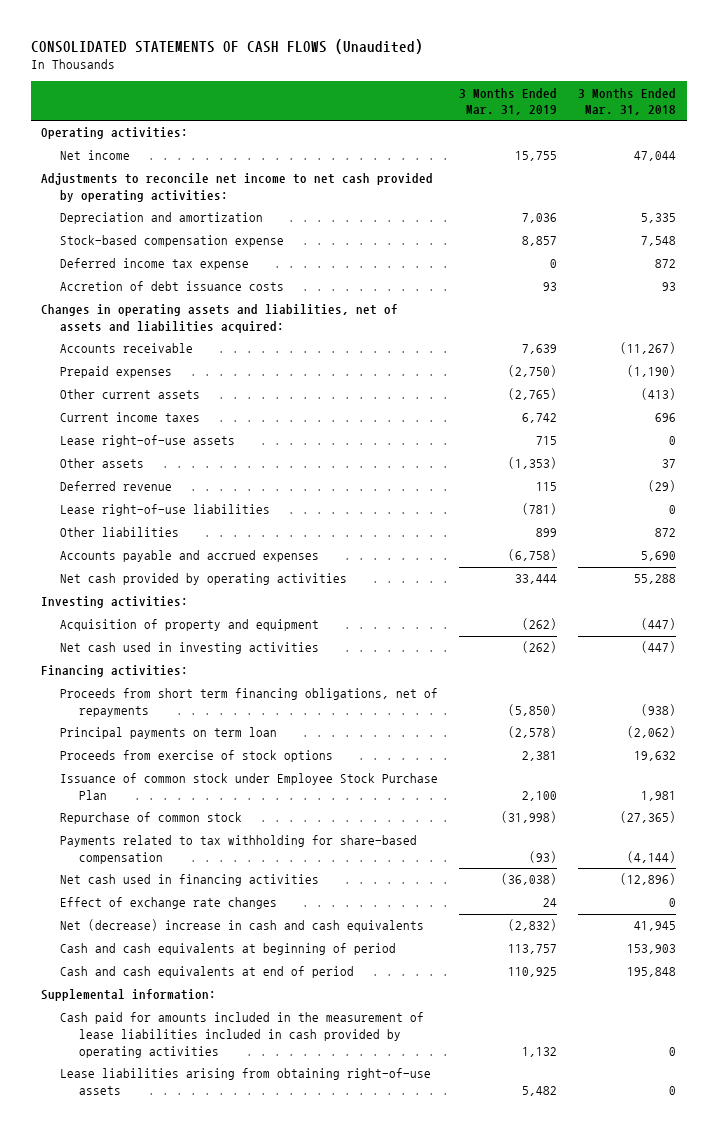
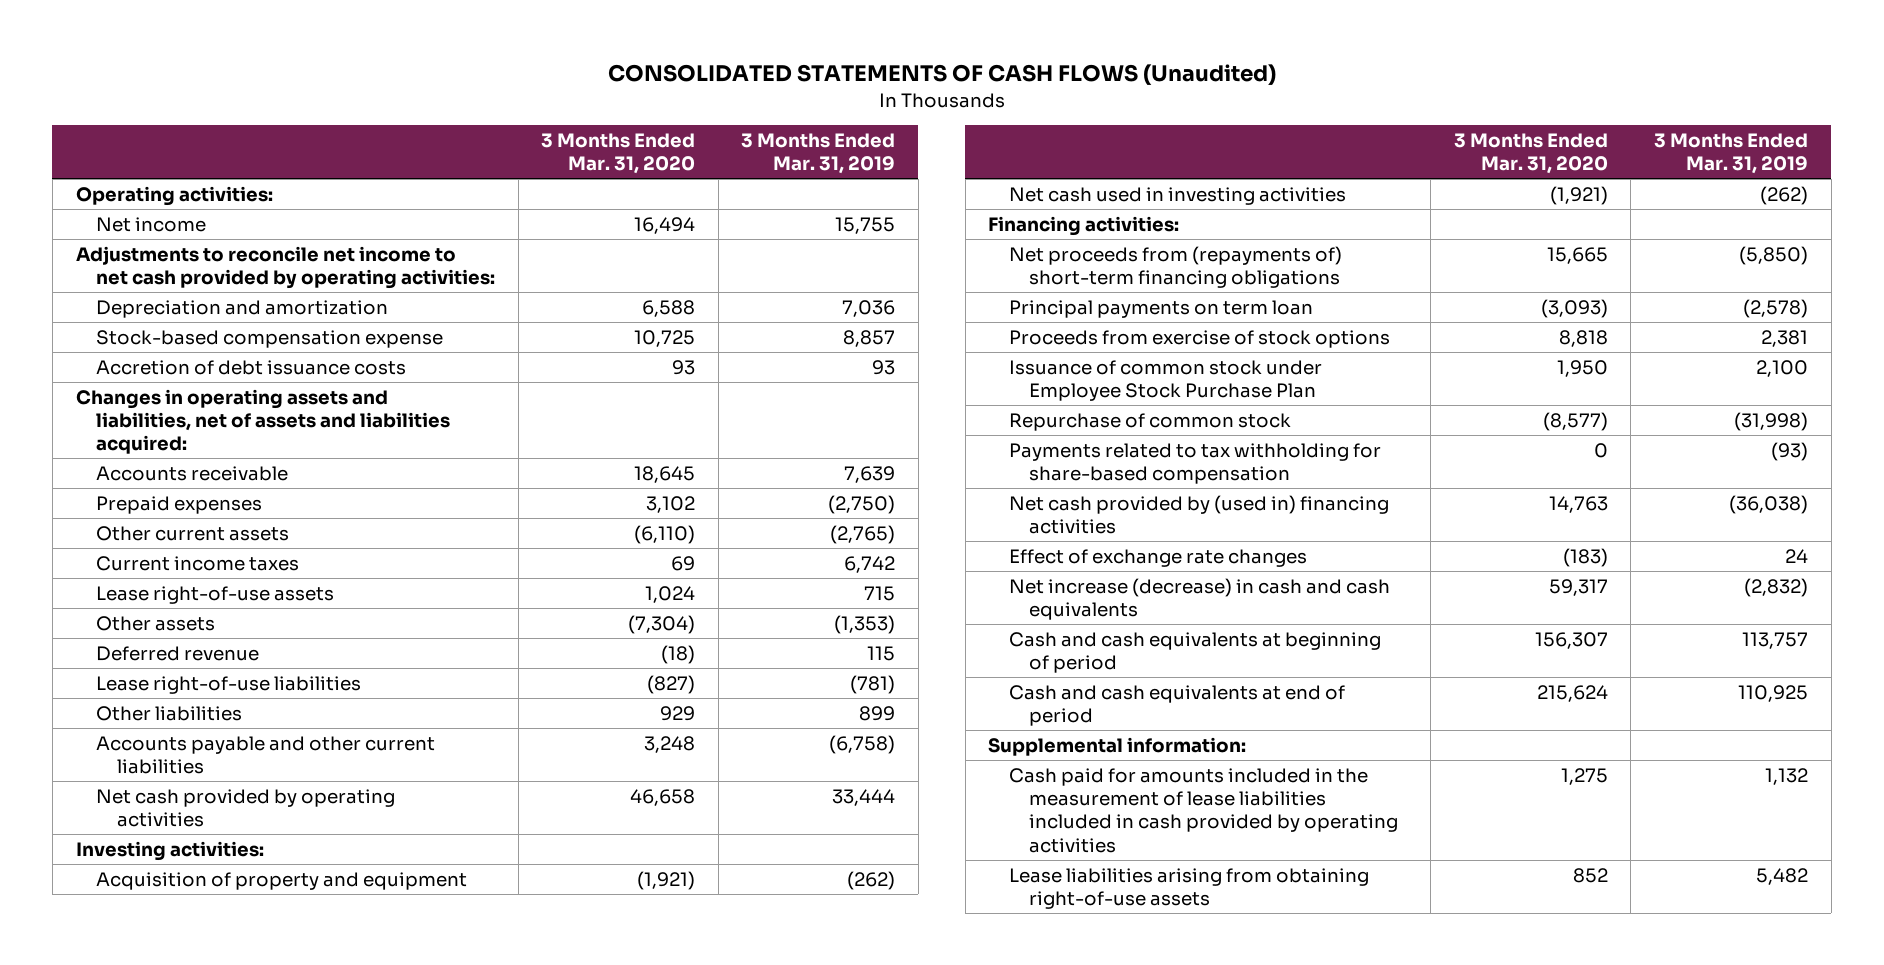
[578,87,677,116] 3 Months Ended Mar. 31, 2018 -> none
none -> [541,132,696,175] 3 Months Ended Mar. 31, 2020
[59,258,249,271] Deferred income tax expense -> none
[59,550,319,563] Accounts payable and accrued expenses -> [96,735,436,774] Accounts payable and other current liabilities
[59,688,438,718] Proceeds from short term financing obligations, net of repayments -> [1008,245,1342,288] Net proceeds from (repayments of) short-term financing obligations
[59,874,319,887] Net cash used in financing activities -> [1008,494,1389,534] Net cash provided by (used in) financing activities
[59,919,424,933] Net (decrease) increase in cash and cash equivalents -> [1008,577,1390,620] Net increase (decrease) in cash and cash equivalents

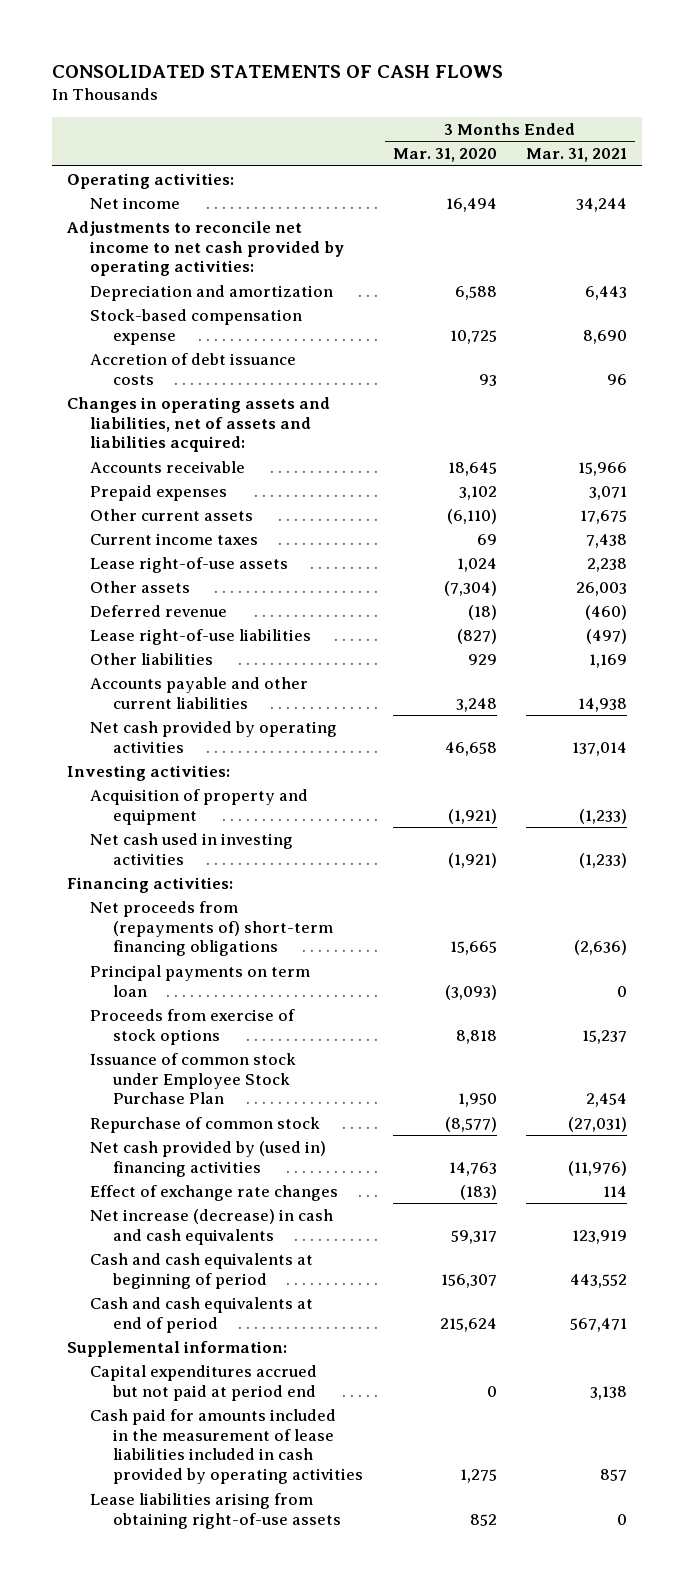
[607,64,1276,86] CONSOLIDATED STATEMENTS OF CASH FLOWS (Unaudited) -> [52,64,504,78] CONSOLIDATED STATEMENTS OF CASH FLOWS
[741,132,896,175] 3 Months Ended Mar. 31, 2019 -> none
none -> [526,148,628,163] Mar. 31, 2021
[1008,442,1381,484] Payments related to tax withholding for share-based compensation -> none
none -> [89,1364,317,1401] Capital expenditures accrued but not paid at period end

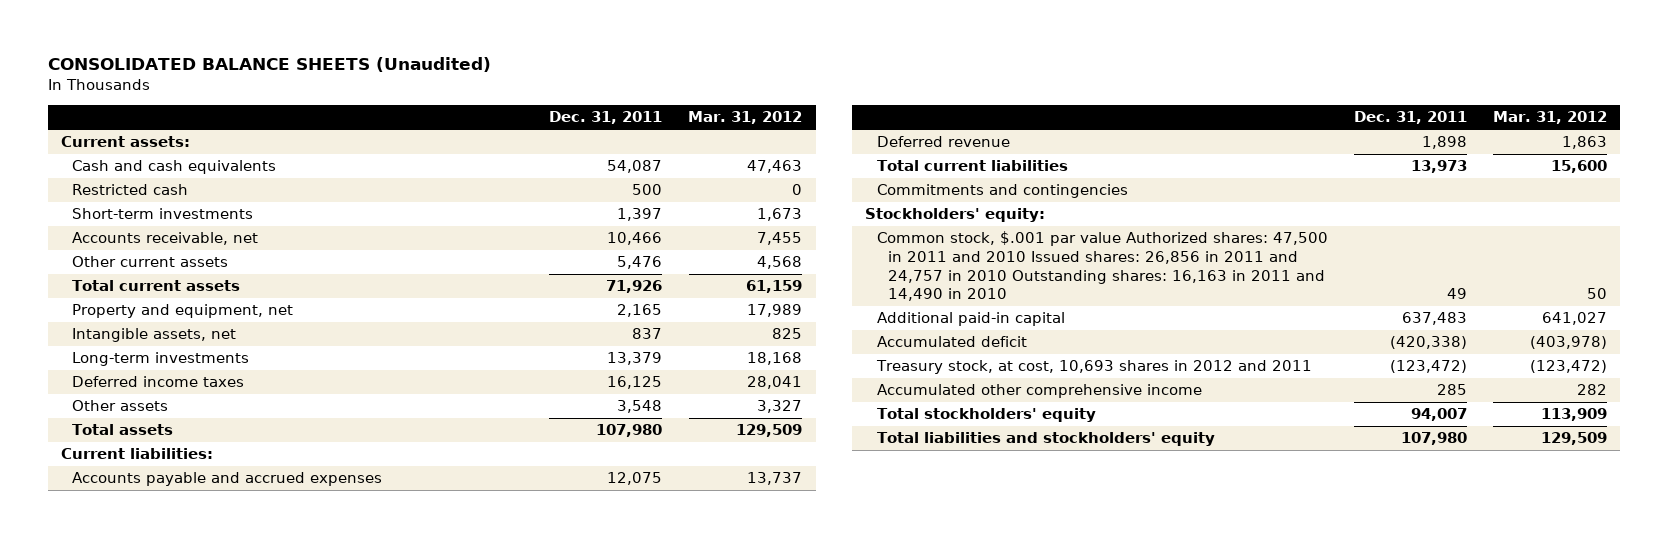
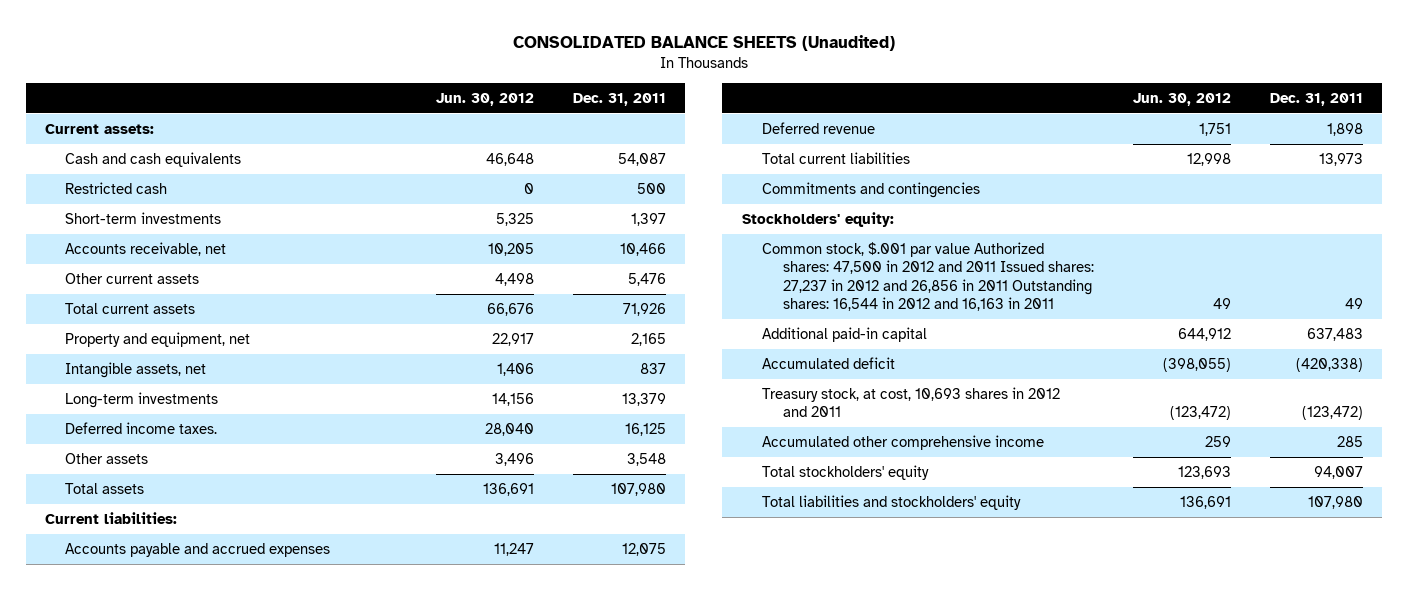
[688,111,803,125] Mar. 31, 2012 -> none
none -> [435,93,534,107] Jun. 30, 2012
[72,376,245,388] Deferred income taxes -> [65,421,218,434] Deferred income taxes.
[876,231,1328,302] Common stock, $.001 par value Authorized shares: 47,500 in 2011 and 2010 Issued shares: 26,856 in 2011 and 24,757 in 2010 Outstanding shares: 16,163 in 2011 and 14,490 in 2010 -> [762,241,1094,311] Common stock, $.001 par value Authorized shares: 47,500 in 2012 and 2011 Issued shares: 27,237 in 2012 and 26,856 in 2011 Outstanding shares: 16,544 in 2012 and 16,163 in 2011

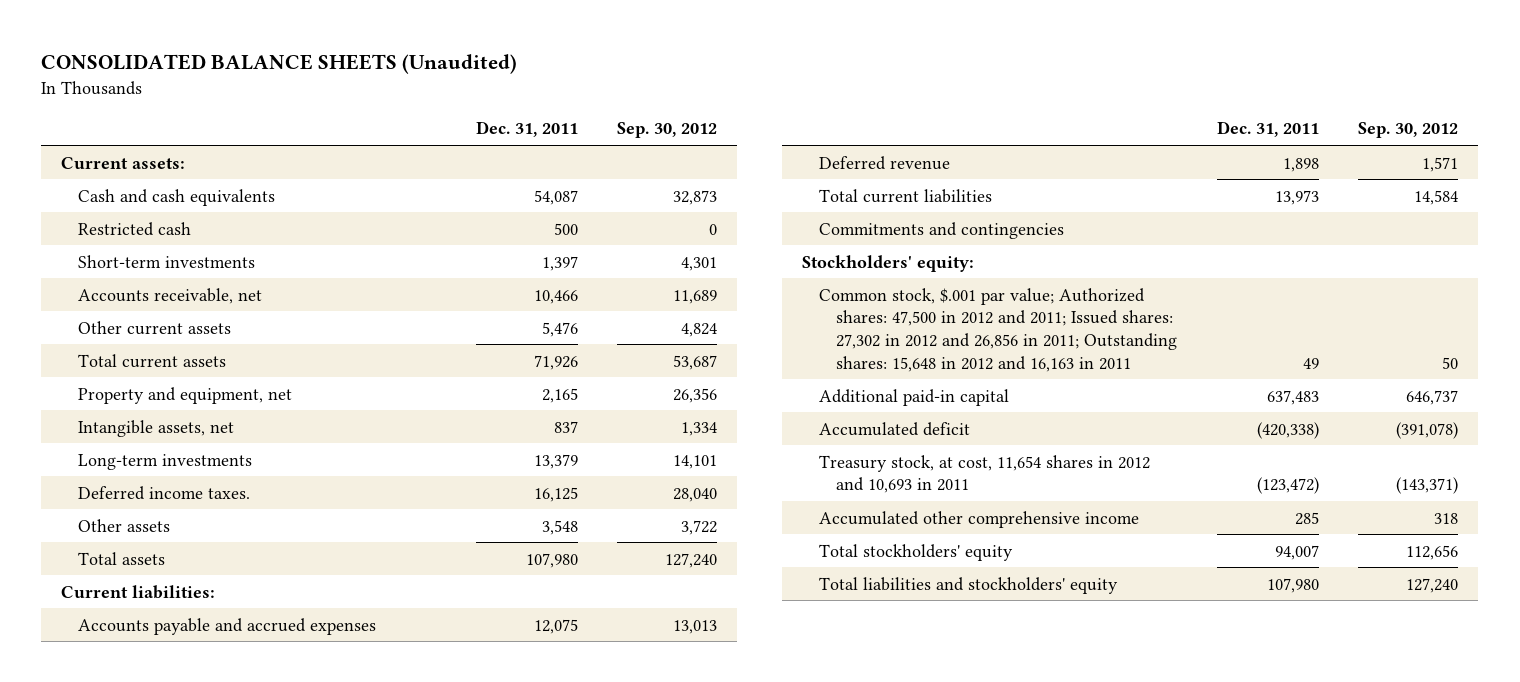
[435,93,534,107] Jun. 30, 2012 -> none
none -> [617,122,718,139] Sep. 30, 2012
[762,241,1094,311] Common stock, $.001 par value Authorized shares: 47,500 in 2012 and 2011 Issued shares: 27,237 in 2012 and 26,856 in 2011 Outstanding shares: 16,544 in 2012 and 16,163 in 2011 -> [819,287,1178,372] Common stock, $.001 par value; Authorized shares: 47,500 in 2012 and 2011; Issued shares: 27,302 in 2012 and 26,856 in 2011; Outstanding shares: 15,648 in 2012 and 16,163 in 2011
[762,386,1061,418] Treasury stock, at cost, 10,693 shares in 2012 and 2011 -> [819,454,1151,494] Treasury stock, at cost, 11,654 shares in 2012 and 10,693 in 2011

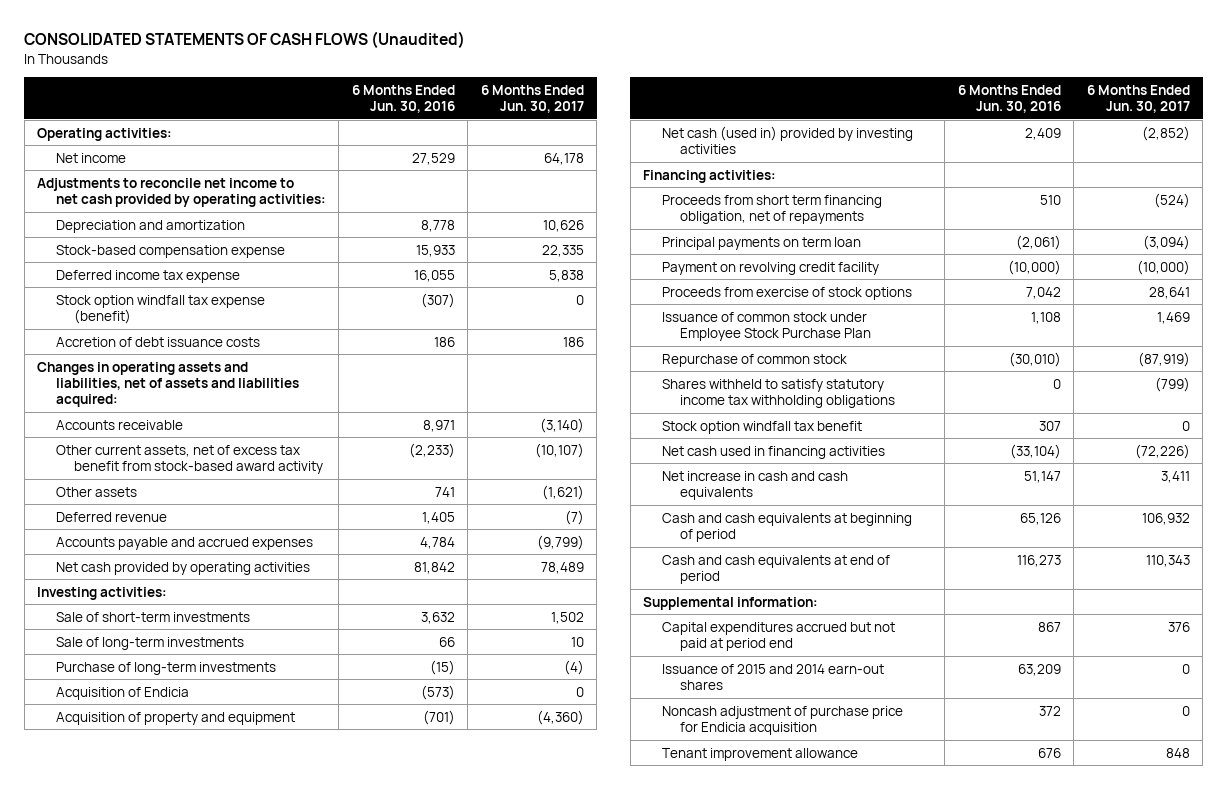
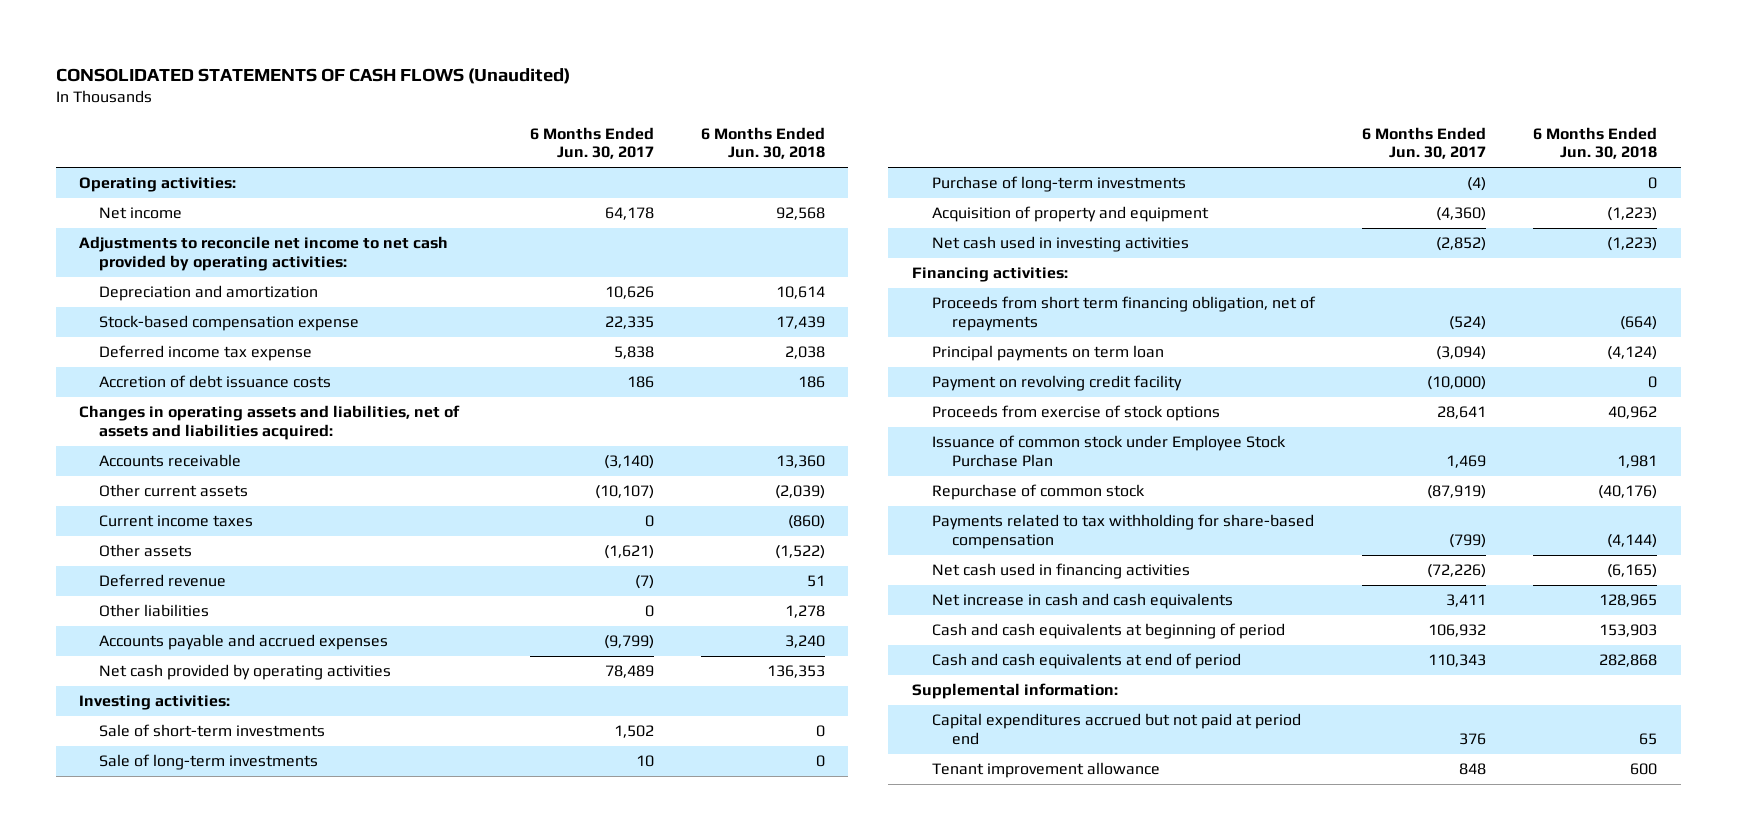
[351,84,455,113] 6 Months Ended Jun. 30, 2016 -> none
none -> [700,126,825,160] 6 Months Ended Jun. 30, 2018
[55,294,265,324] Stock option windfall tax expense (benefit) -> none
[55,444,323,474] Other current assets, net of excess tax benefit from stock-based award activity -> [99,484,249,498] Other current assets
none -> [99,515,254,528] Current income taxes
none -> [99,604,210,618] Other liabilities
[55,686,189,700] Acquisition of Endicia -> none
[661,125,913,154] Net cash (used in) provided by investing activities -> [932,236,1190,253] Net cash used in investing activities
[661,420,862,434] Stock option windfall tax benefit -> none
[661,378,895,408] Shares withheld to satisfy statutory income tax withholding obligations -> [932,514,1315,549] Payments related to tax withholding for share-based compensation
[661,663,884,690] Issuance of 2015 and 2014 earn-out shares -> none
[661,705,903,735] Noncash adjustment of purchase price for Endicia acquisition -> none

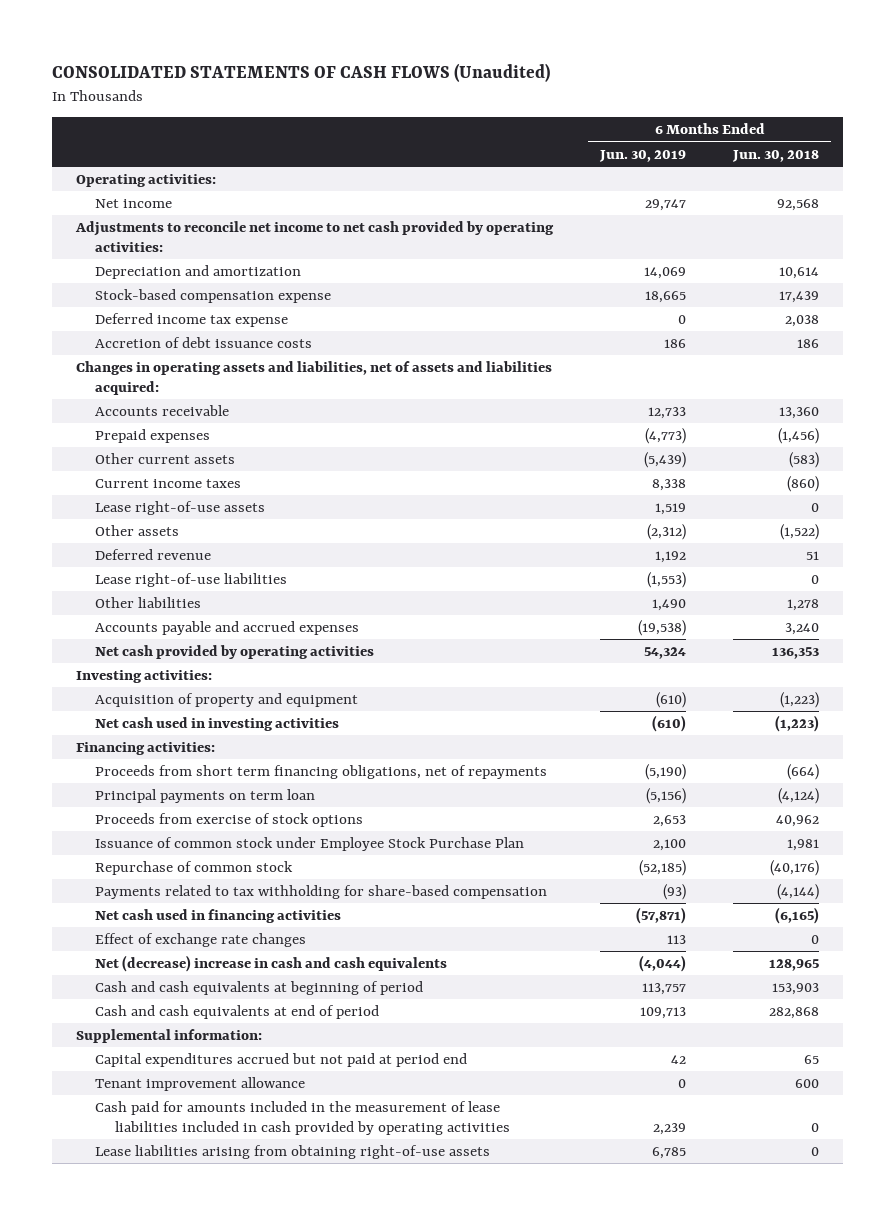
[529,126,654,160] 6 Months Ended Jun. 30, 2017 -> none
none -> [598,149,686,162] Jun. 30, 2019
none -> [95,428,211,443] Prepaid expenses
[774,485,825,500] (2,039) -> [789,451,820,468] (583)
none -> [95,500,266,515] Lease right-of-use assets
none -> [95,572,288,587] Lease right-of-use liabilities
[99,724,326,738] Sale of short-term investments -> none
[99,754,319,771] Sale of long-term investments -> none
[932,176,1187,193] Purchase of long-term investments -> none
[932,296,1317,331] Proceeds from short term financing obligation, net of repayments -> [95,764,548,779] Proceeds from short term financing obligations, net of repayments
[932,375,1183,392] Payment on revolving credit facility -> none
none -> [95,932,307,947] Effect of exchange rate changes
[932,593,1234,610] Net increase in cash and cash equivalents -> [95,954,448,972] Net (decrease) increase in cash and cash equivalents
none -> [95,1100,510,1135] Cash paid for amounts included in the measurement of lease liabilities included in cash provided by operating activities
none -> [95,1144,491,1159] Lease liabilities arising from obtaining right-of-use assets

